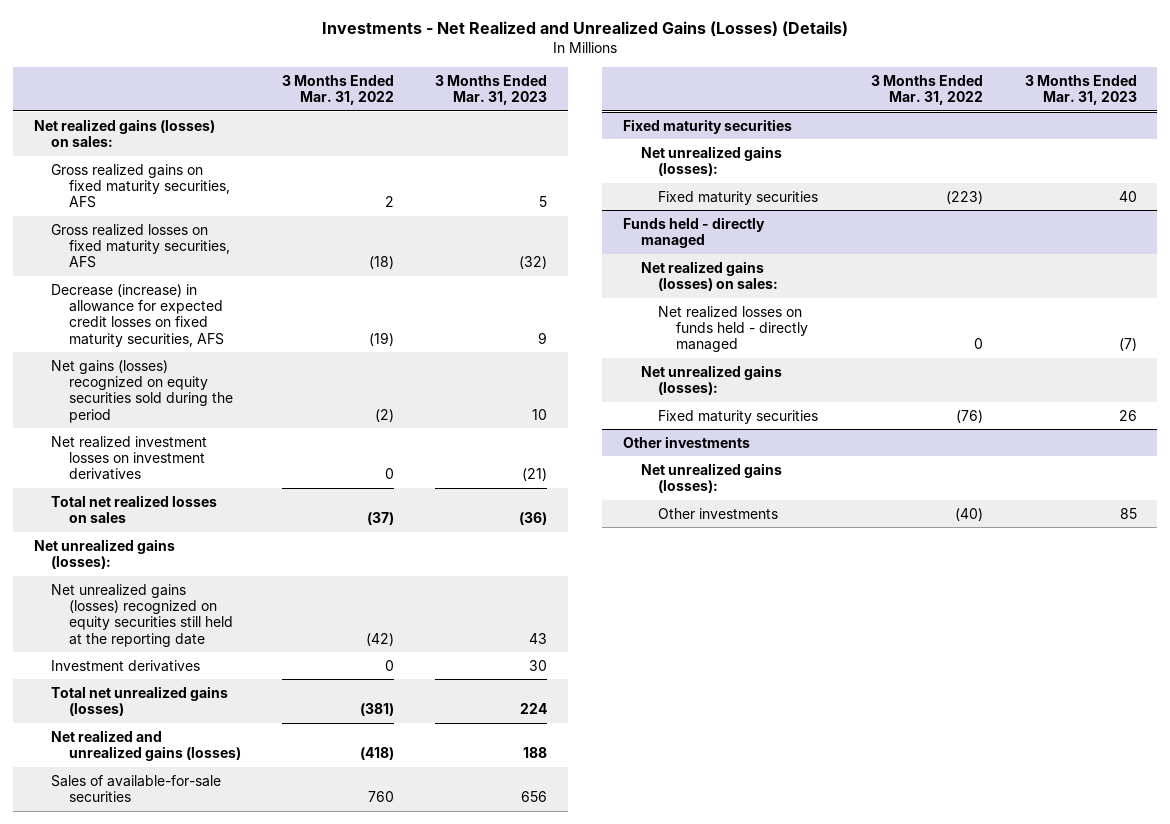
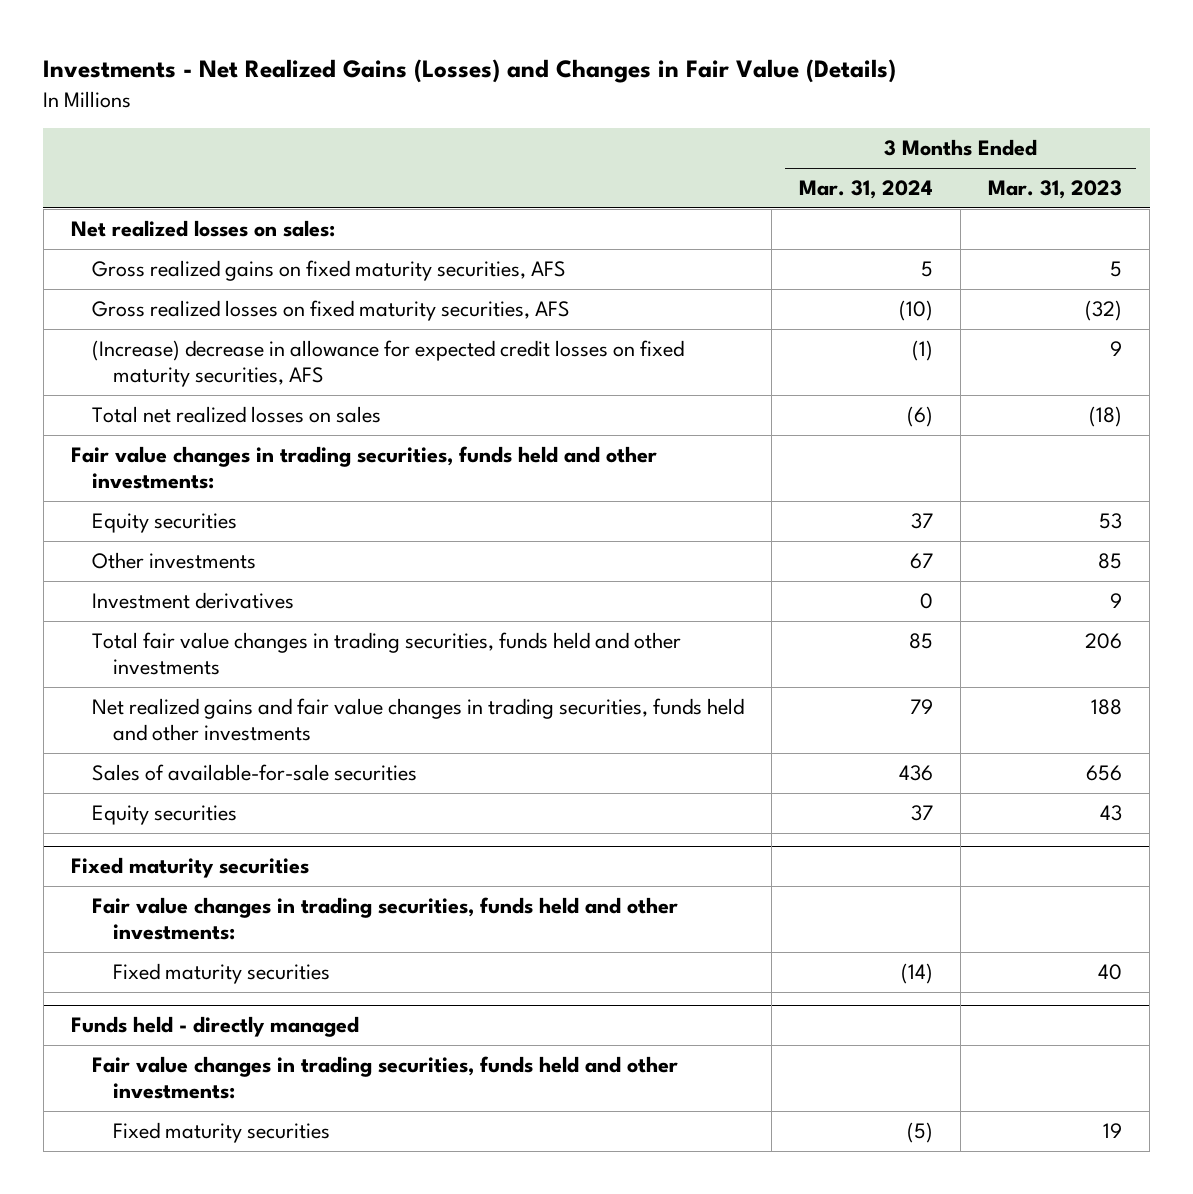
[322,21,849,37] Investments - Net Realized and Unrealized Gains (Losses) (Details) -> [43,59,897,84] Investments - Net Realized Gains (Losses) and Changes in Fair Value (Details)
[282,74,395,105] 3 Months Ended Mar. 31, 2022 -> none
none -> [799,180,934,200] Mar. 31, 2024
[33,118,215,148] Net realized gains (losses) on sales: -> [70,220,335,238] Net realized losses on sales:
[51,359,233,423] Net gains (losses) recognized on equity securities sold during the period -> none
[51,435,208,481] Net realized investment losses on investment derivatives -> none
[51,583,233,647] Net unrealized gains (losses) recognized on equity securities still held at the reporting date -> none
[51,685,229,717] Total net unrealized gains (losses) -> none
[51,283,224,347] Decrease (increase) in allowance for expected credit losses on fixed maturity securities, AFS -> [91,340,684,388] (Increase) decrease in allowance for expected credit losses on fixed maturity securities, AFS
[519,512,548,526] (36) -> [1089,406,1123,428] (18)
[33,538,175,570] Net unrealized gains (losses): -> [70,446,657,490] Fair value changes in trading securities, funds held and other investments:
none -> [91,513,237,534] Equity securities
none -> [91,552,256,570] Other investments
[529,659,548,671] 30 -> [1110,593,1123,609] 9
none -> [91,632,681,676] Total fair value changes in trading securities, funds held and other investments
[51,729,241,762] Net realized and unrealized gains (losses) -> [91,698,744,742] Net realized gains and fair value changes in trading securities, funds held and other investments
none -> [91,805,237,826] Equity securities
[640,145,782,177] Net unrealized gains (losses): -> [91,897,678,941] Fair value changes in trading securities, funds held and other investments:
[640,260,779,292] Net realized gains (losses) on sales: -> none
[658,305,808,353] Net realized losses on funds held - directly managed -> none
[622,435,750,448] Other investments -> none
[640,462,782,494] Net unrealized gains (losses): -> none
[658,507,779,519] Other investments -> none
[640,364,782,396] Net unrealized gains (losses): -> [91,1056,678,1100] Fair value changes in trading securities, funds held and other investments:
[1118,409,1137,421] 26 -> [1103,1123,1123,1139] 19

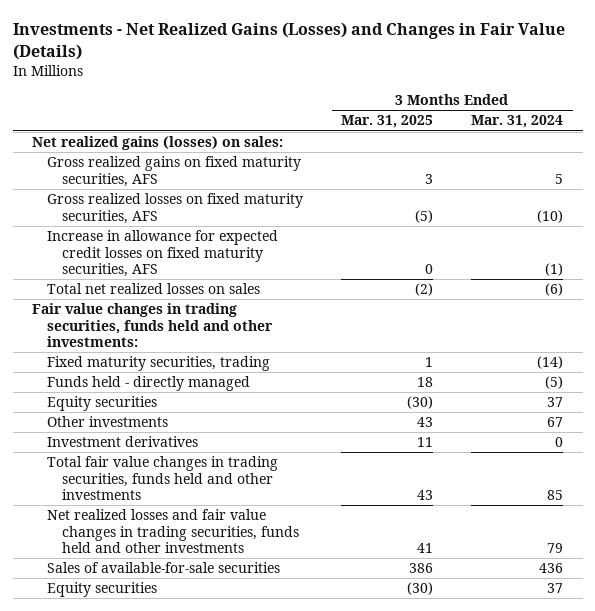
[988,180,1123,200] Mar. 31, 2023 -> none
none -> [341,115,434,129] Mar. 31, 2025
[70,220,335,238] Net realized losses on sales: -> [31,136,283,151] Net realized gains (losses) on sales:
[91,340,684,388] (Increase) decrease in allowance for expected credit losses on fixed maturity securities, AFS -> [46,230,278,277] Increase in allowance for expected credit losses on fixed maturity securities, AFS
none -> [46,356,270,372] Fixed maturity securities, trading
none -> [46,376,250,392] Funds held - directly managed
[91,698,744,742] Net realized gains and fair value changes in trading securities, funds held and other investments -> [46,509,300,553] Net realized losses and fair value changes in trading securities, funds held and other investments
[70,857,309,879] Fixed maturity securities -> none
[91,897,678,941] Fair value changes in trading securities, funds held and other investments: -> none
[113,963,331,985] Fixed maturity securities -> none
[70,1016,359,1038] Funds held - directly managed -> none
[91,1056,678,1100] Fair value changes in trading securities, funds held and other investments: -> none
[113,1122,331,1144] Fixed maturity securities -> none

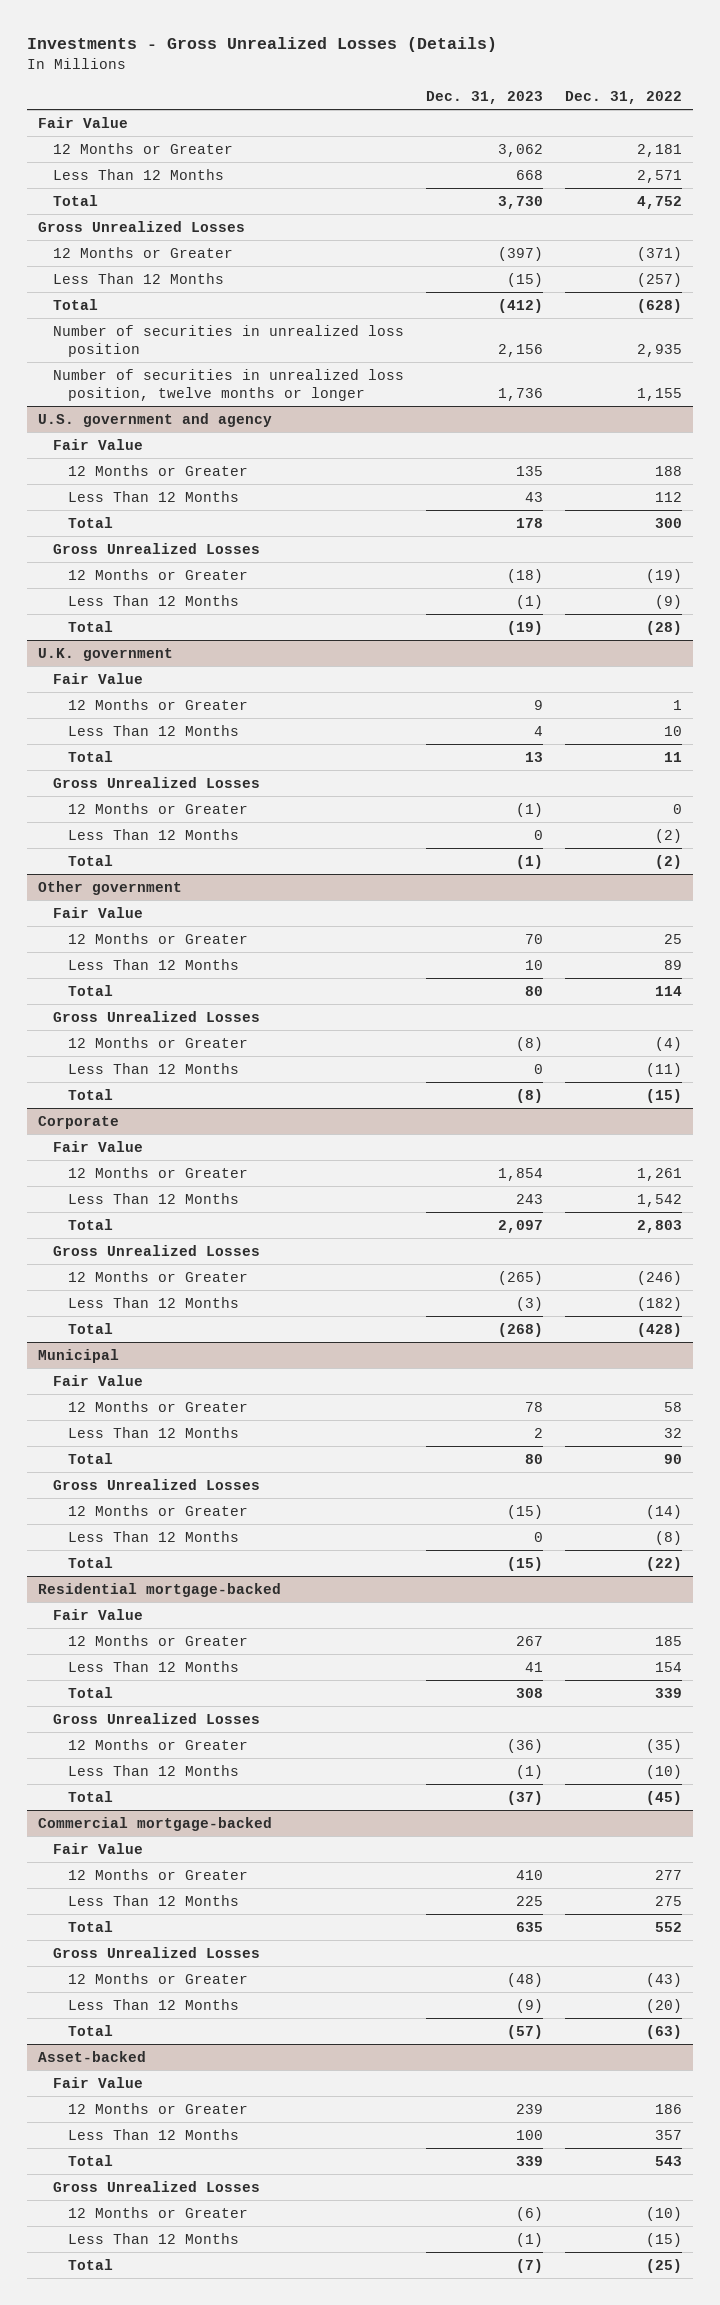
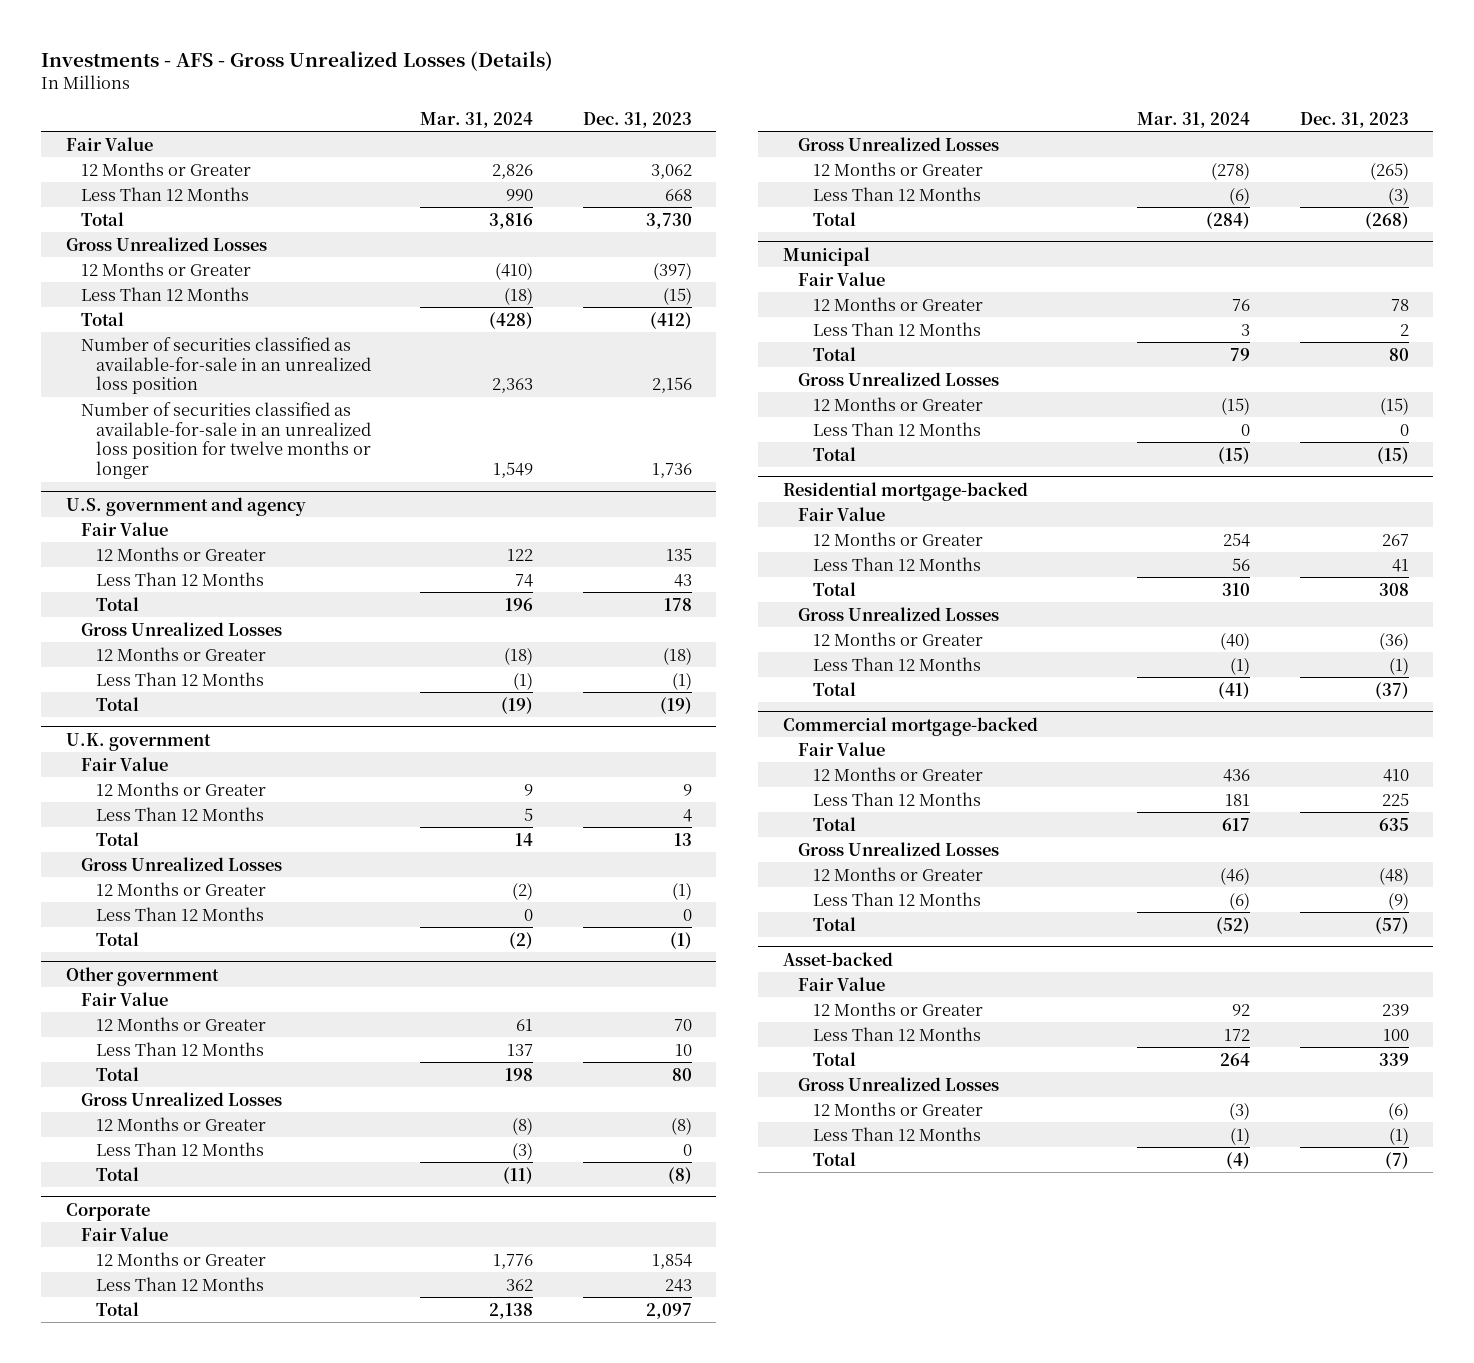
[27,37,498,53] Investments - Gross Unrealized Losses (Details) -> [41,50,554,71] Investments - AFS - Gross Unrealized Losses (Details)
[564,90,682,104] Dec. 31, 2022 -> none
none -> [420,111,534,128] Mar. 31, 2024
[52,324,404,357] Number of securities in unrealized loss position -> [80,336,372,395] Number of securities classified as available-for-sale in an unrealized loss position
[52,368,404,401] Number of securities in unrealized loss position, twelve months or longer -> [80,401,372,480] Number of securities classified as available-for-sale in an unrealized loss position for twelve months or longer

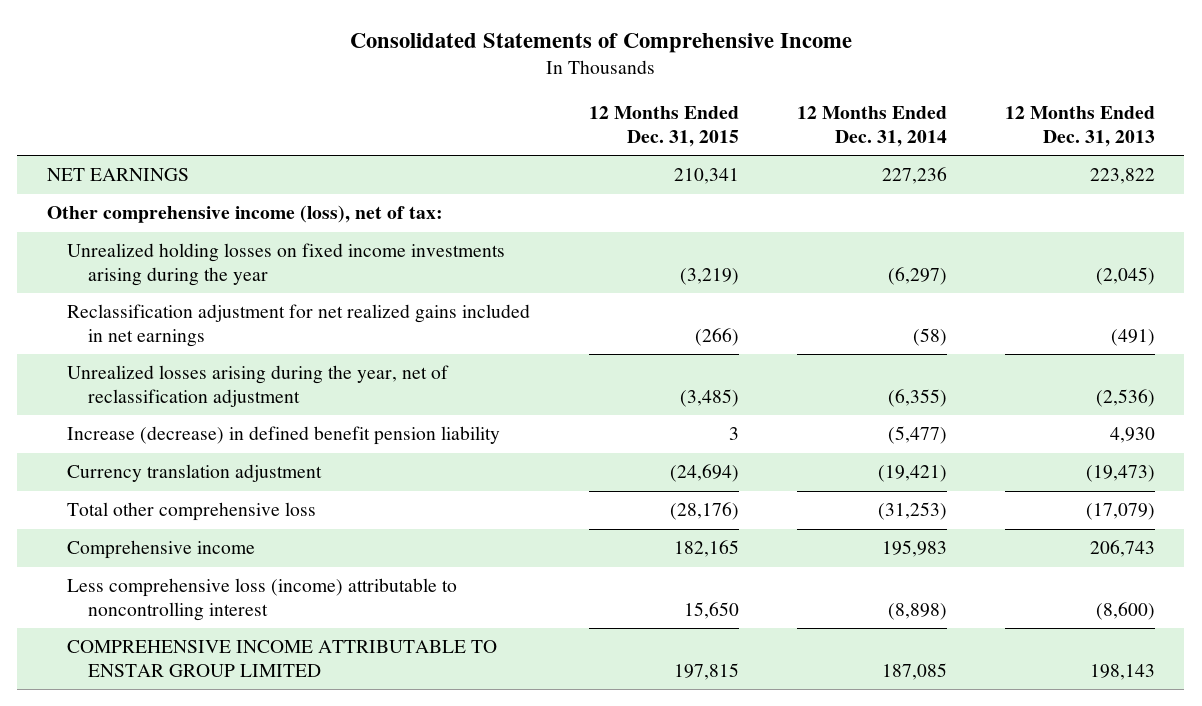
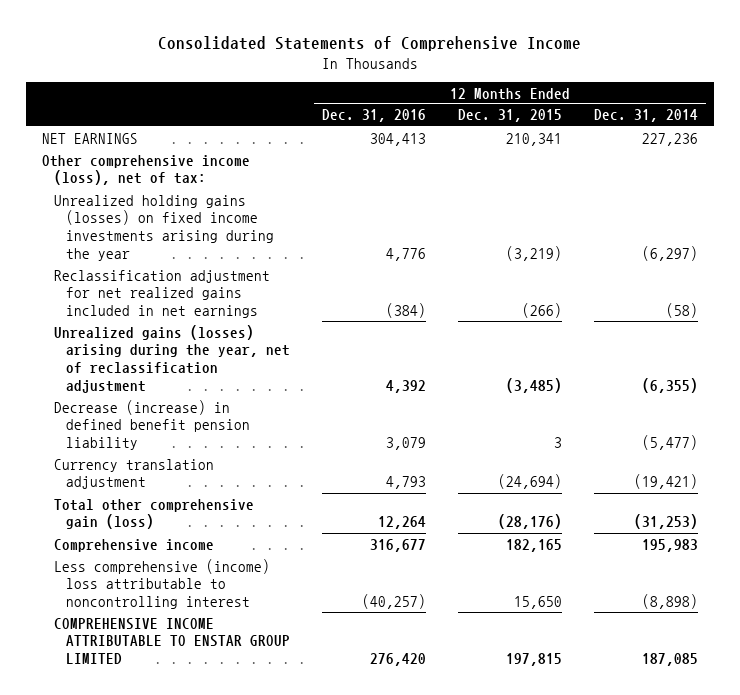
[1005,106,1156,147] 12 Months Ended Dec. 31, 2013 -> none
none -> [321,109,426,123] Dec. 31, 2016
[67,243,506,286] Unrealized holding losses on fixed income investments arising during the year -> [54,194,275,261] Unrealized holding gains (losses) on fixed income investments arising during the year
[67,365,450,407] Unrealized losses arising during the year, net of reclassification adjustment -> [54,324,291,393] Unrealized gains (losses) arising during the year, net of reclassification adjustment
[67,426,501,446] Increase (decrease) in defined benefit pension liability -> [54,399,251,450] Decrease (increase) in defined benefit pension liability
[67,502,317,522] Total other comprehensive loss -> [54,498,255,530] Total other comprehensive gain (loss)
[67,578,458,621] Less comprehensive loss (income) attributable to noncontrolling interest -> [54,558,271,609] Less comprehensive (income) loss attributable to noncontrolling interest

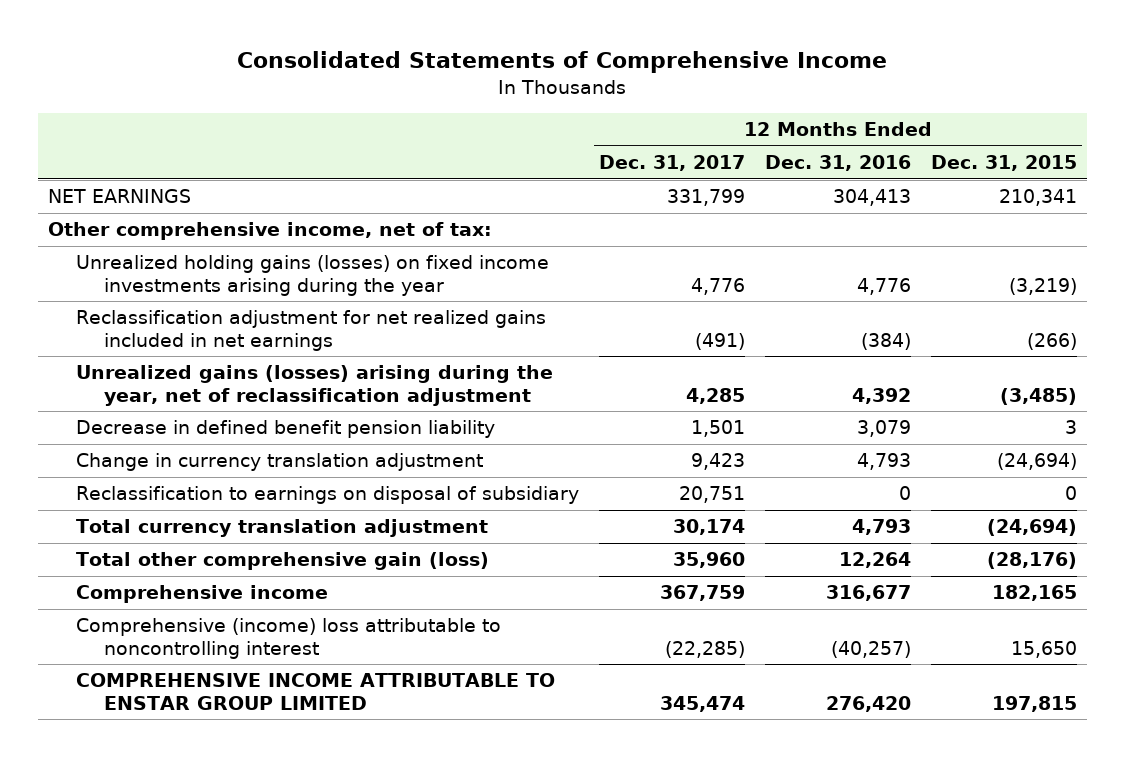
[593,109,698,123] Dec. 31, 2014 -> none
none -> [598,155,745,172] Dec. 31, 2017
[42,154,251,186] Other comprehensive income (loss), net of tax: -> [48,222,493,241] Other comprehensive income, net of tax:
[54,399,251,450] Decrease (increase) in defined benefit pension liability -> [75,420,495,439] Decrease in defined benefit pension liability
none -> [75,453,483,472] Change in currency translation adjustment
none -> [75,486,579,505] Reclassification to earnings on disposal of subsidiary
[54,458,215,490] Currency translation adjustment -> [75,519,488,538] Total currency translation adjustment
[54,558,271,609] Less comprehensive (income) loss attributable to noncontrolling interest -> [75,618,501,659] Comprehensive (income) loss attributable to noncontrolling interest

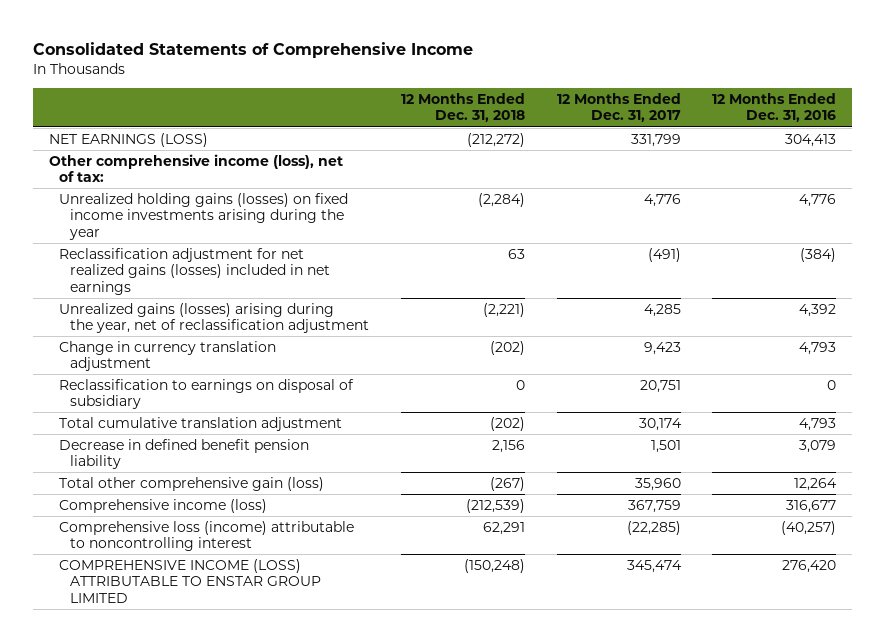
[930,155,1077,172] Dec. 31, 2015 -> none
none -> [400,93,525,123] 12 Months Ended Dec. 31, 2018
[48,189,192,204] NET EARNINGS -> [48,133,208,148] NET EARNINGS (LOSS)
[48,222,493,241] Other comprehensive income, net of tax: -> [48,154,343,183] Other comprehensive income (loss), net of tax:
[75,310,546,351] Reclassification adjustment for net realized gains included in net earnings -> [59,248,331,295] Reclassification adjustment for net realized gains (losses) included in net earnings
[75,519,488,538] Total currency translation adjustment -> [59,417,343,432] Total cumulative translation adjustment
[75,420,495,439] Decrease in defined benefit pension liability -> [59,439,310,470] Decrease in defined benefit pension liability
[75,585,328,604] Comprehensive income -> [59,499,268,514] Comprehensive income (loss)
[75,618,501,659] Comprehensive (income) loss attributable to noncontrolling interest -> [59,521,355,552] Comprehensive loss (income) attributable to noncontrolling interest
[75,673,555,710] COMPREHENSIVE INCOME ATTRIBUTABLE TO ENSTAR GROUP LIMITED -> [59,559,322,603] COMPREHENSIVE INCOME (LOSS) ATTRIBUTABLE TO ENSTAR GROUP LIMITED

